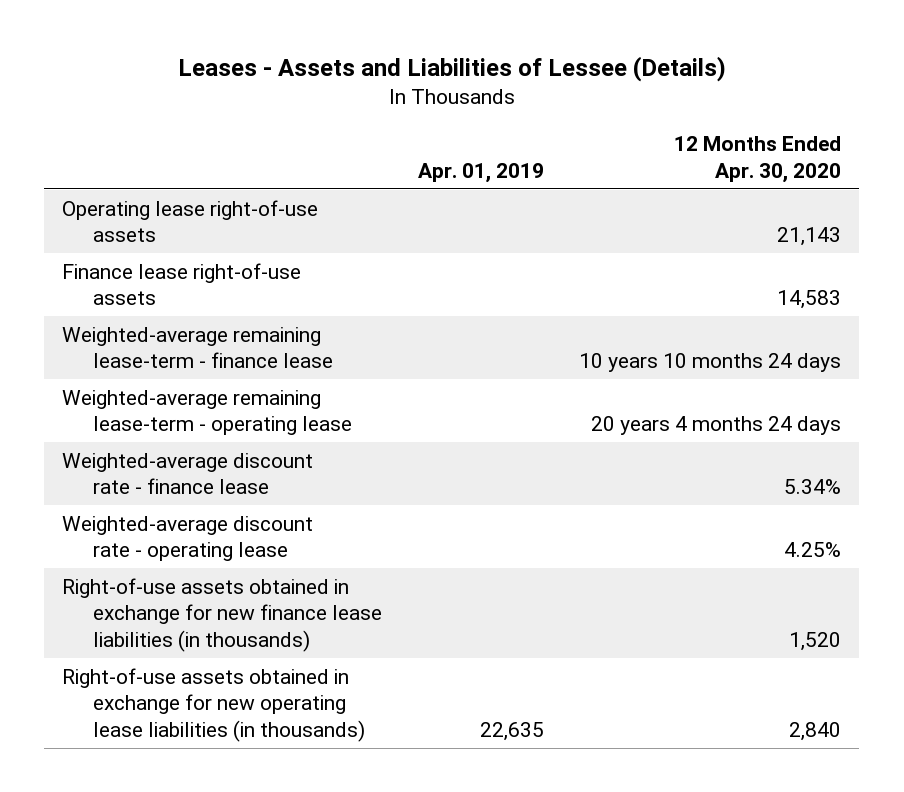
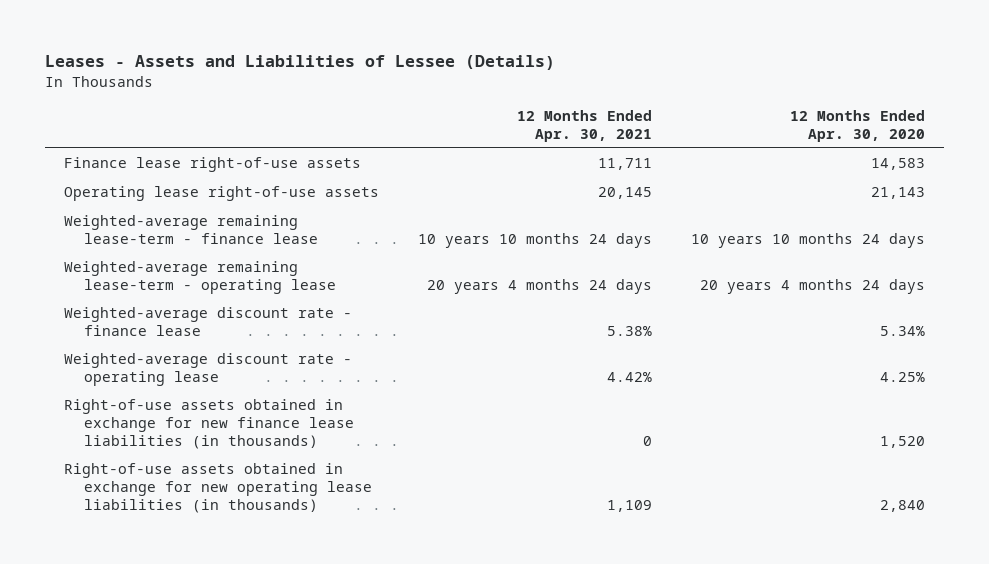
[417,162,544,183] Apr. 01, 2019 -> none
none -> [517,109,653,142] 12 Months Ended Apr. 30, 2021
[62,199,319,243] Operating lease right-of-use assets -> [64,186,380,202] Operating lease right-of-use assets

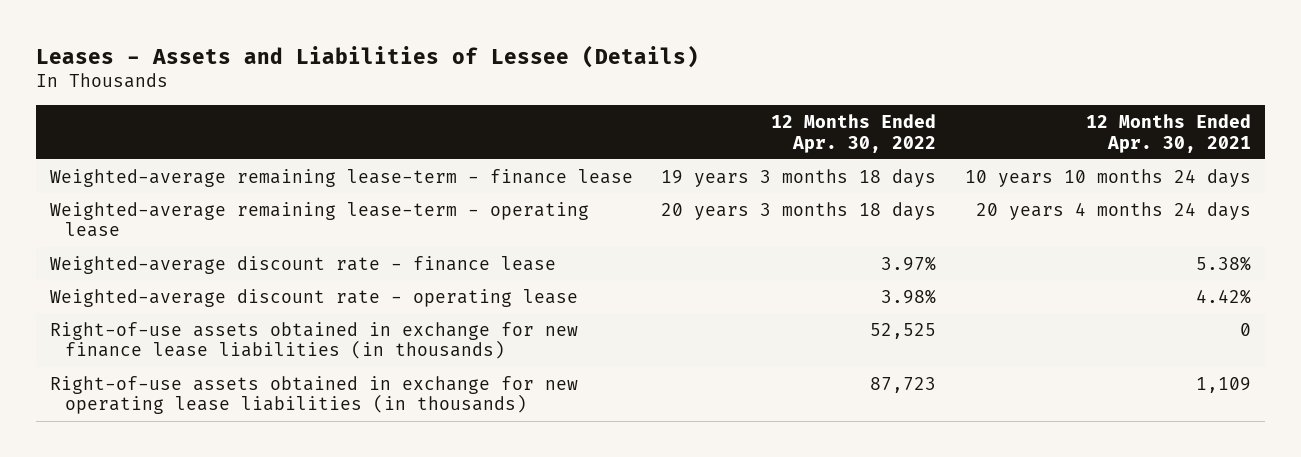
[789,109,925,142] 12 Months Ended Apr. 30, 2020 -> none
none -> [771,113,937,153] 12 Months Ended Apr. 30, 2022
[64,157,362,173] Finance lease right-of-use assets -> none
[64,186,380,202] Operating lease right-of-use assets -> none

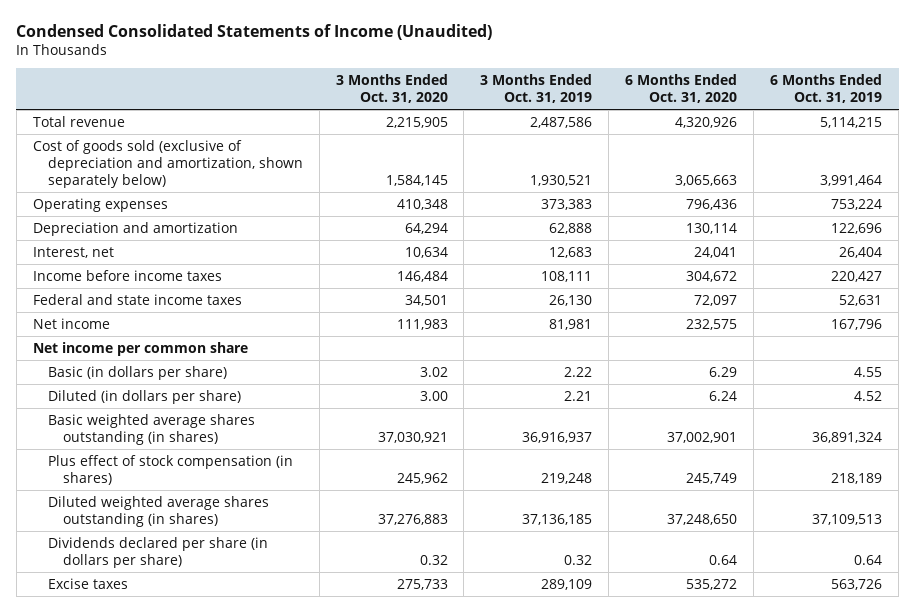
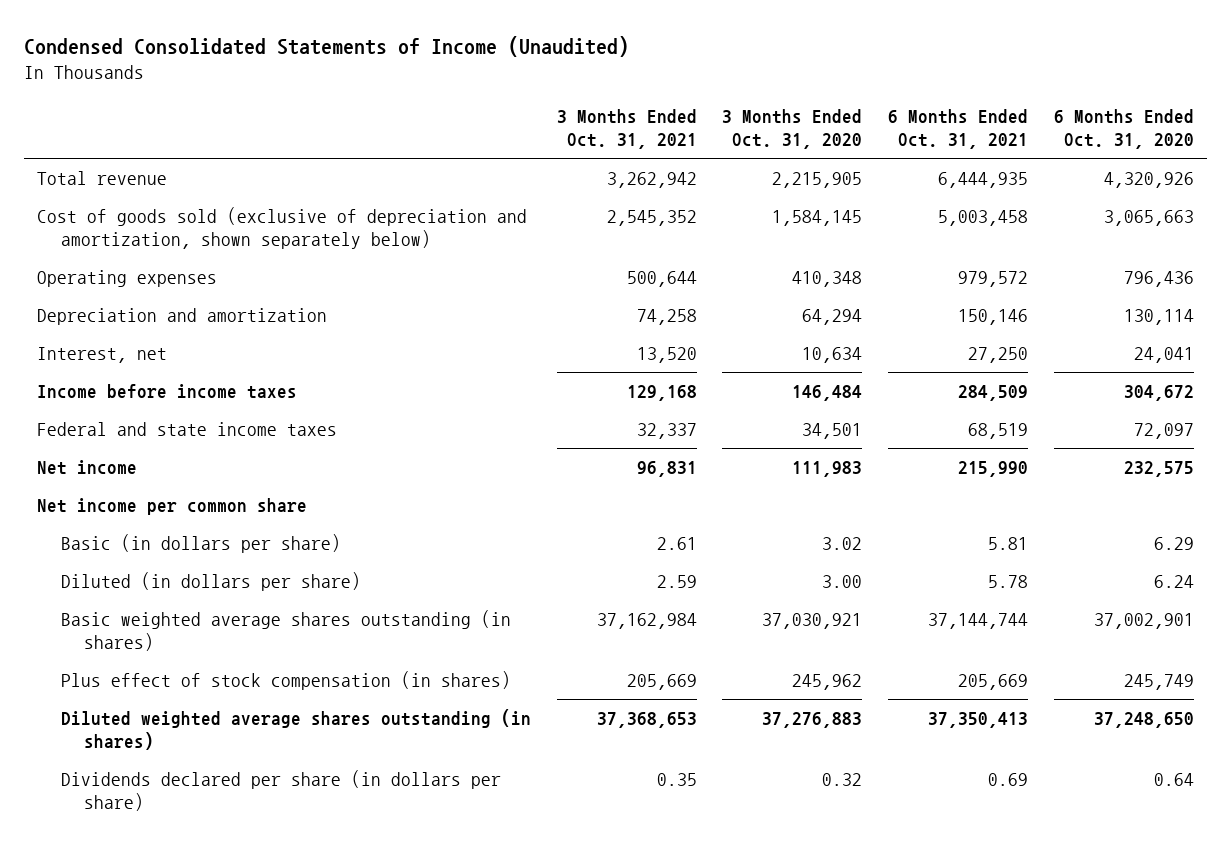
[480,73,593,103] 3 Months Ended Oct. 31, 2019 -> none
[770,73,883,103] 6 Months Ended Oct. 31, 2019 -> none
none -> [556,108,697,150] 3 Months Ended Oct. 31, 2021
none -> [888,108,1029,150] 6 Months Ended Oct. 31, 2021
[47,577,128,589] Excise taxes -> none

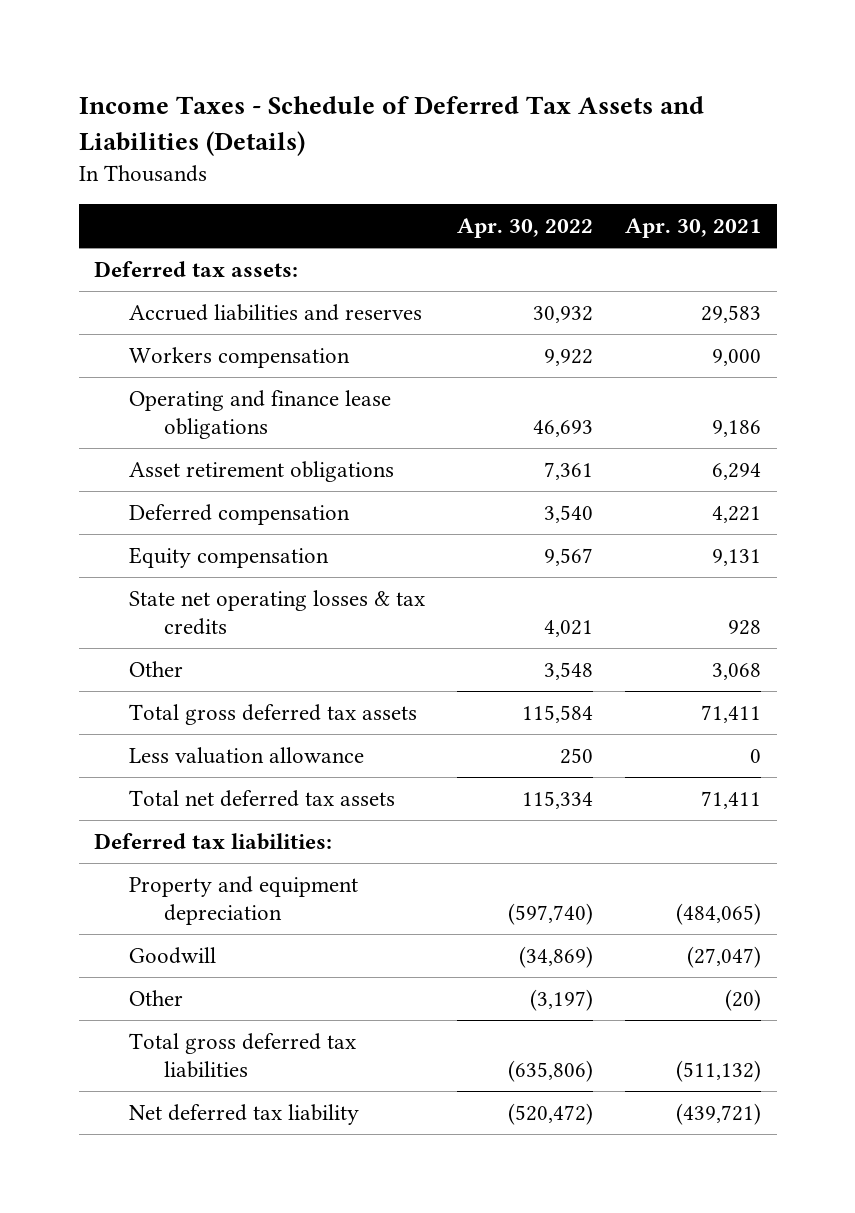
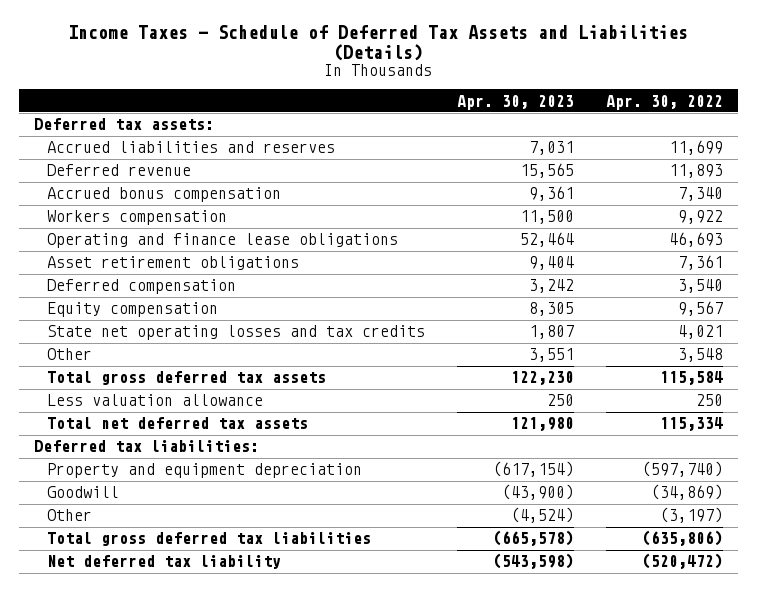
[624,217,761,238] Apr. 30, 2021 -> none
none -> [456,94,574,110] Apr. 30, 2023
[533,306,594,324] 30,932 -> [668,140,723,156] 11,699
none -> [47,164,192,177] Deferred revenue
none -> [47,187,282,203] Accrued bonus compensation
[129,590,426,635] State net operating losses & tax credits -> [47,325,426,341] State net operating losses and tax credits

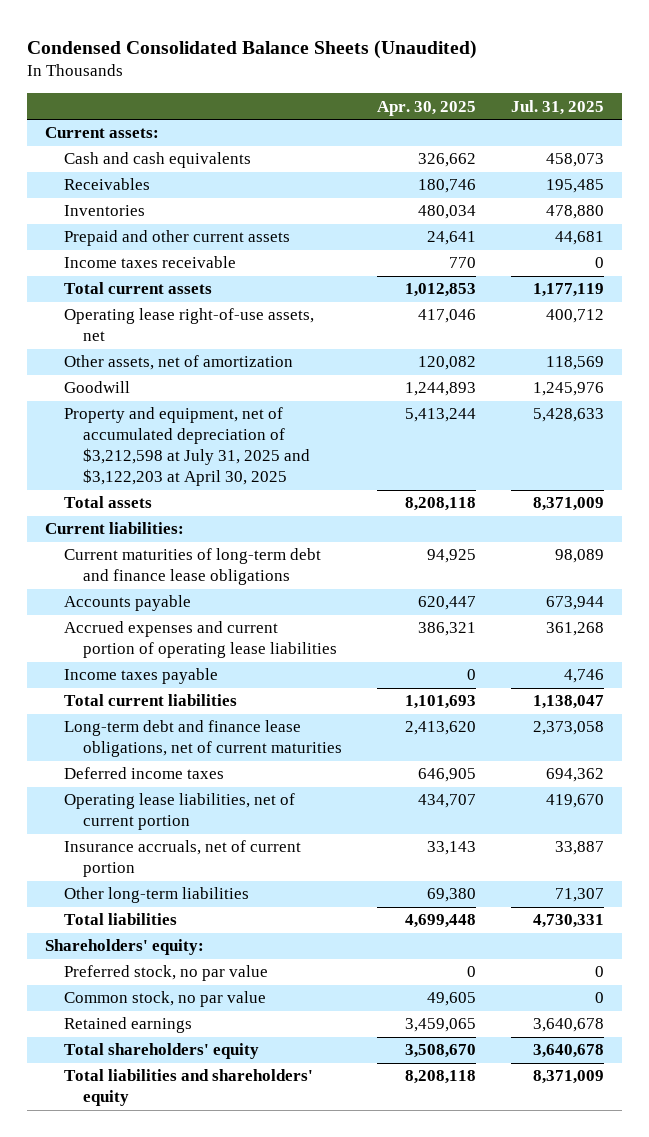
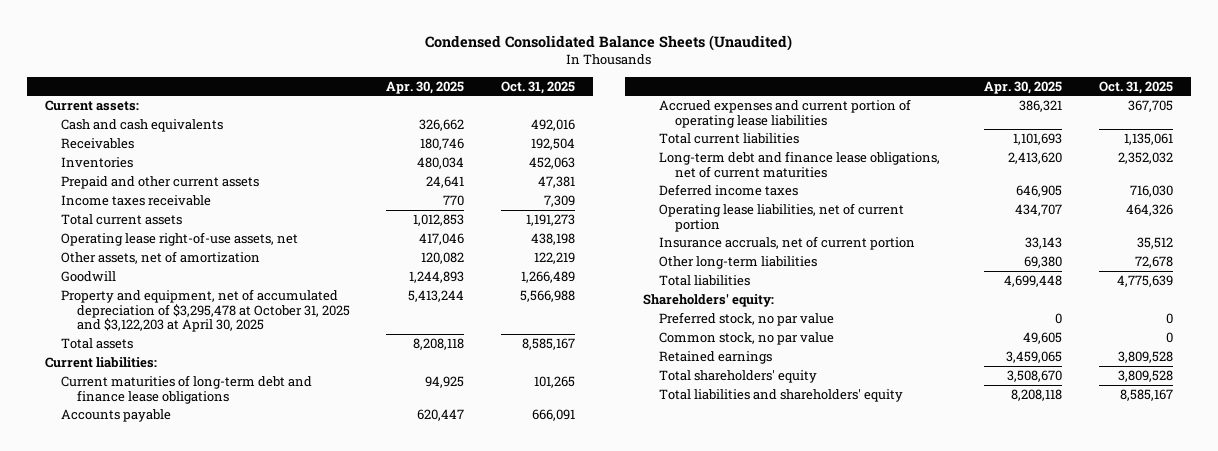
[511,99,605,115] Jul. 31, 2025 -> none
none -> [500,80,575,94] Oct. 31, 2025
[63,407,310,487] Property and equipment, net of accumulated depreciation of $3,212,598 at July 31, 2025 and $3,122,203 at April 30, 2025 -> [60,288,350,333] Property and equipment, net of accumulated depreciation of $3,295,478 at October 31, 2025 and $3,122,203 at April 30, 2025
[63,668,218,685] Income taxes payable -> none

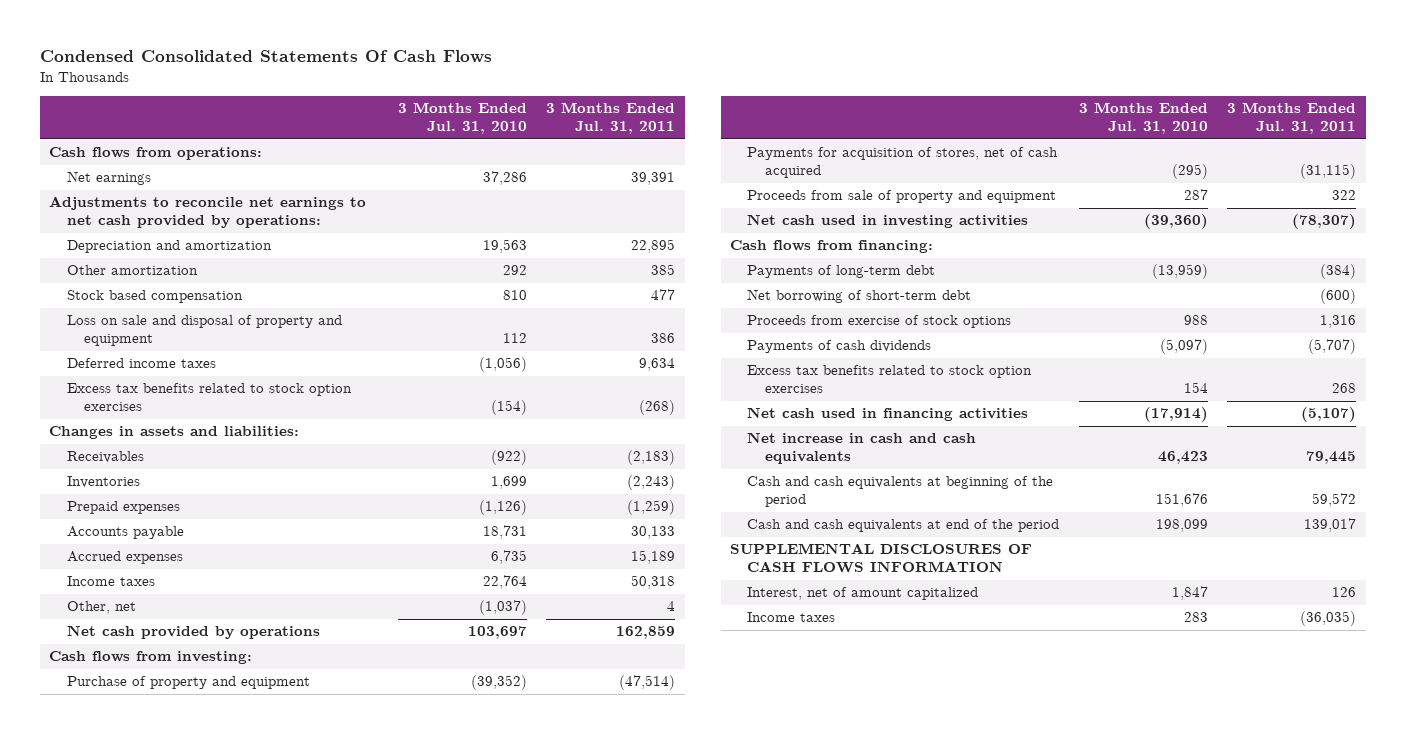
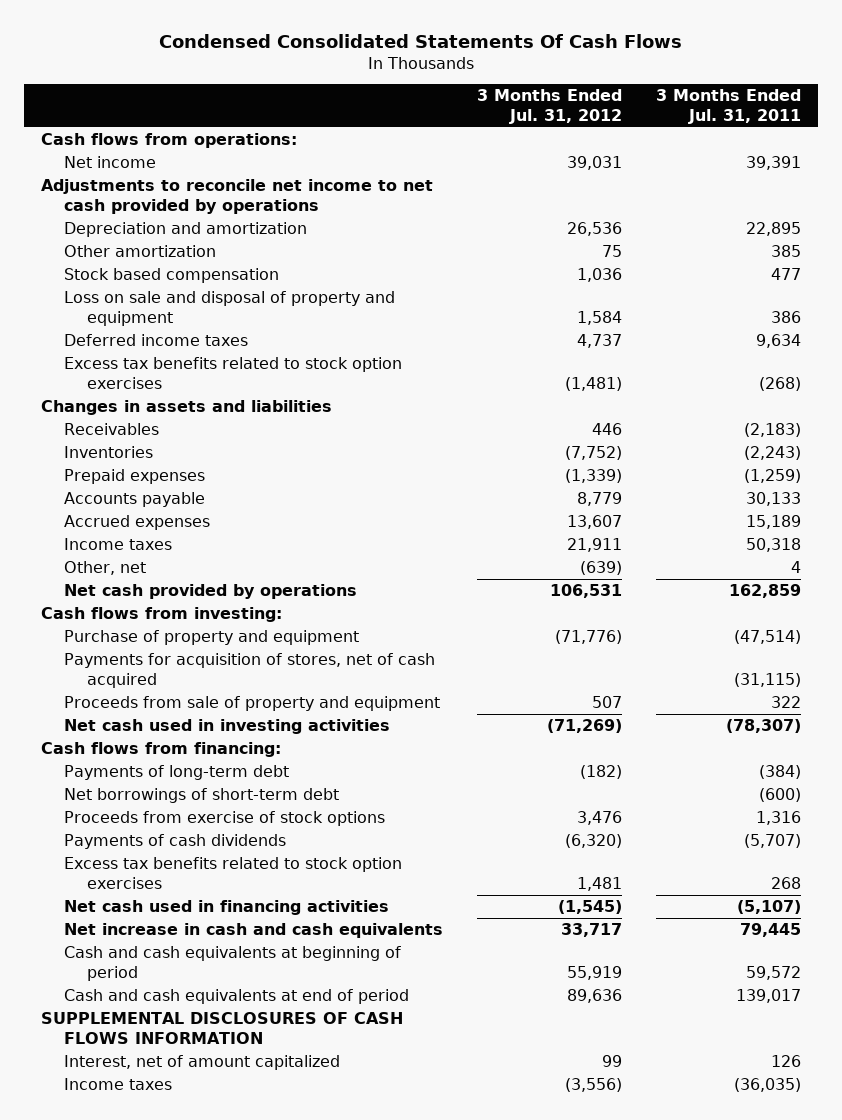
[397,102,527,135] 3 Months Ended Jul. 31, 2010 -> none
none -> [476,89,622,124] 3 Months Ended Jul. 31, 2012
[66,171,151,186] Net earnings -> [63,156,156,169] Net income
[49,196,367,229] Adjustments to reconcile net earnings to net cash provided by operations: -> [40,179,433,214] Adjustments to reconcile net income to net cash provided by operations
[49,426,300,440] Changes in assets and liabilities: -> [40,400,332,416] Changes in assets and liabilities
[747,289,972,304] Net borrowing of short-term debt -> [63,788,339,804] Net borrowings of short-term debt
[747,476,1054,508] Cash and cash equivalents at beginning of the period -> [63,946,401,981] Cash and cash equivalents at beginning of period
[747,519,1060,533] Cash and cash equivalents at end of the period -> [63,989,409,1005] Cash and cash equivalents at end of period

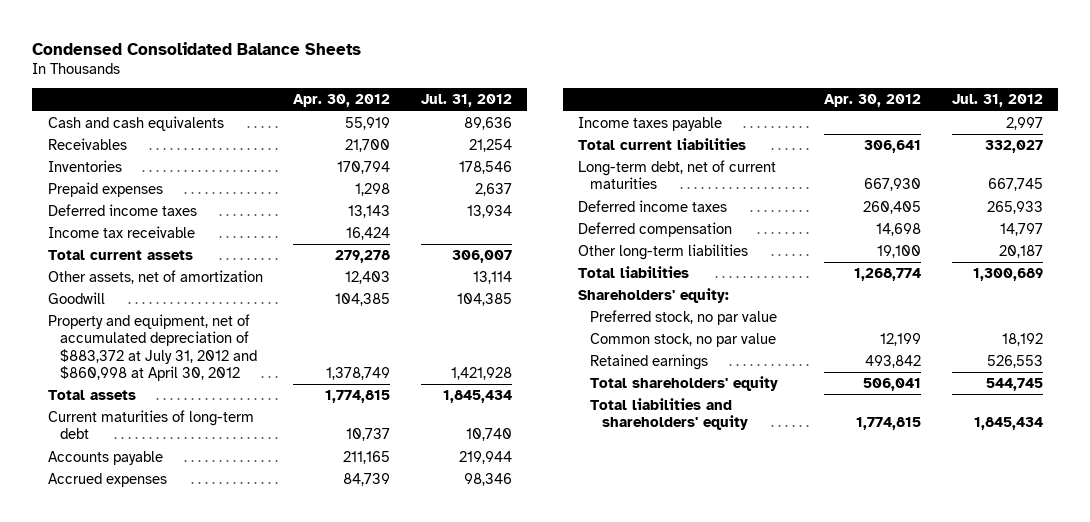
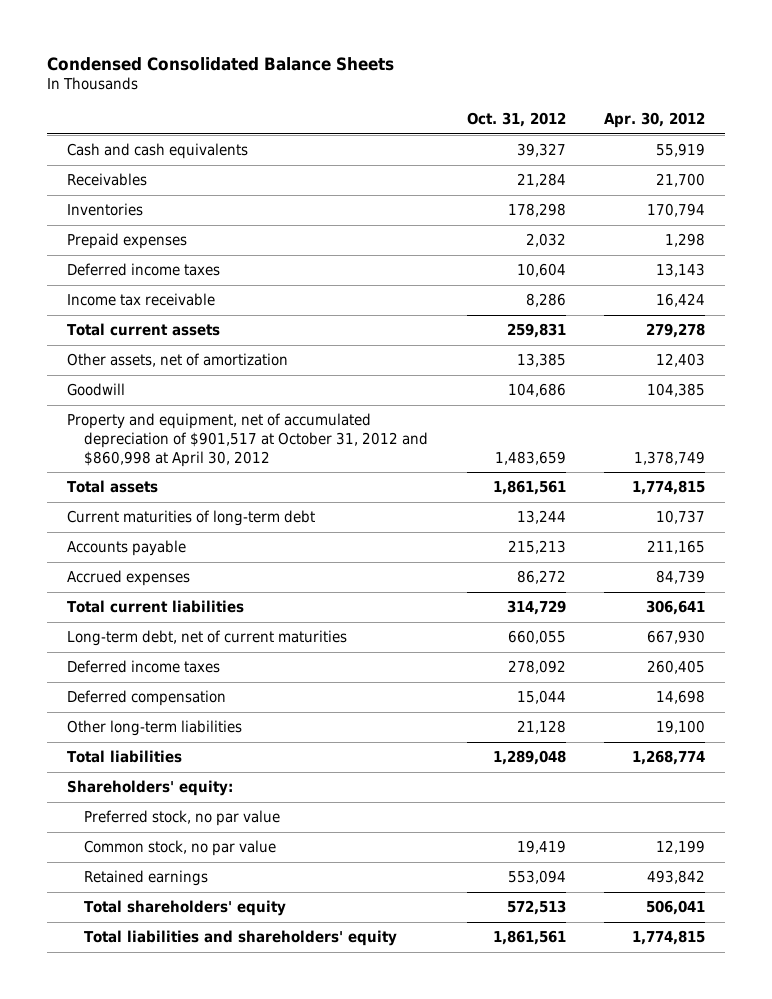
[420,94,512,108] Jul. 31, 2012 -> none
none -> [466,111,566,127] Oct. 31, 2012
[47,314,257,381] Property and equipment, net of accumulated depreciation of $883,372 at July 31, 2012 and $860,998 at April 30, 2012 -> [66,413,428,467] Property and equipment, net of accumulated depreciation of $901,517 at October 31, 2012 and $860,998 at April 30, 2012
[578,117,723,132] Income taxes payable -> none

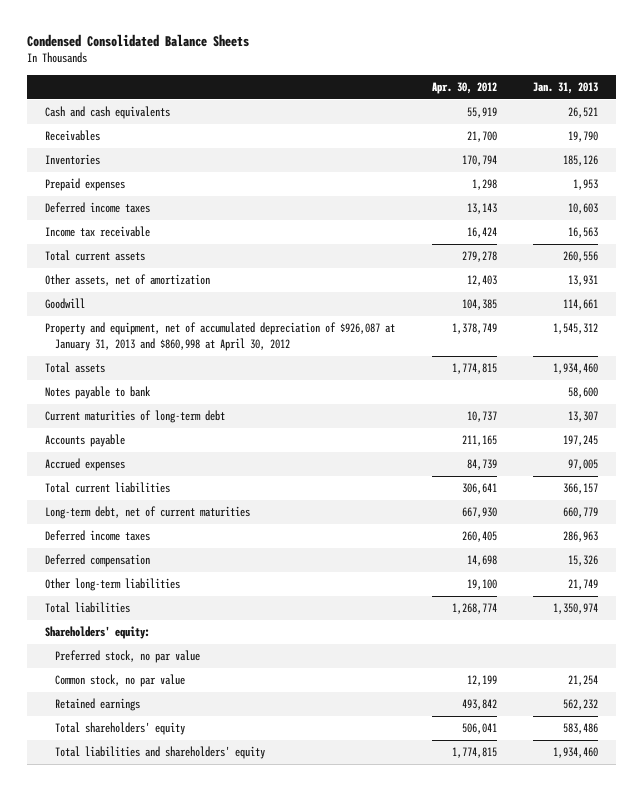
[466,111,566,127] Oct. 31, 2012 -> none
none -> [532,81,598,94] Jan. 31, 2013
[66,413,428,467] Property and equipment, net of accumulated depreciation of $901,517 at October 31, 2012 and $860,998 at April 30, 2012 -> [45,322,396,352] Property and equipment, net of accumulated depreciation of $926,087 at January 31, 2013 and $860,998 at April 30, 2012
none -> [45,386,152,400] Notes payable to bank

